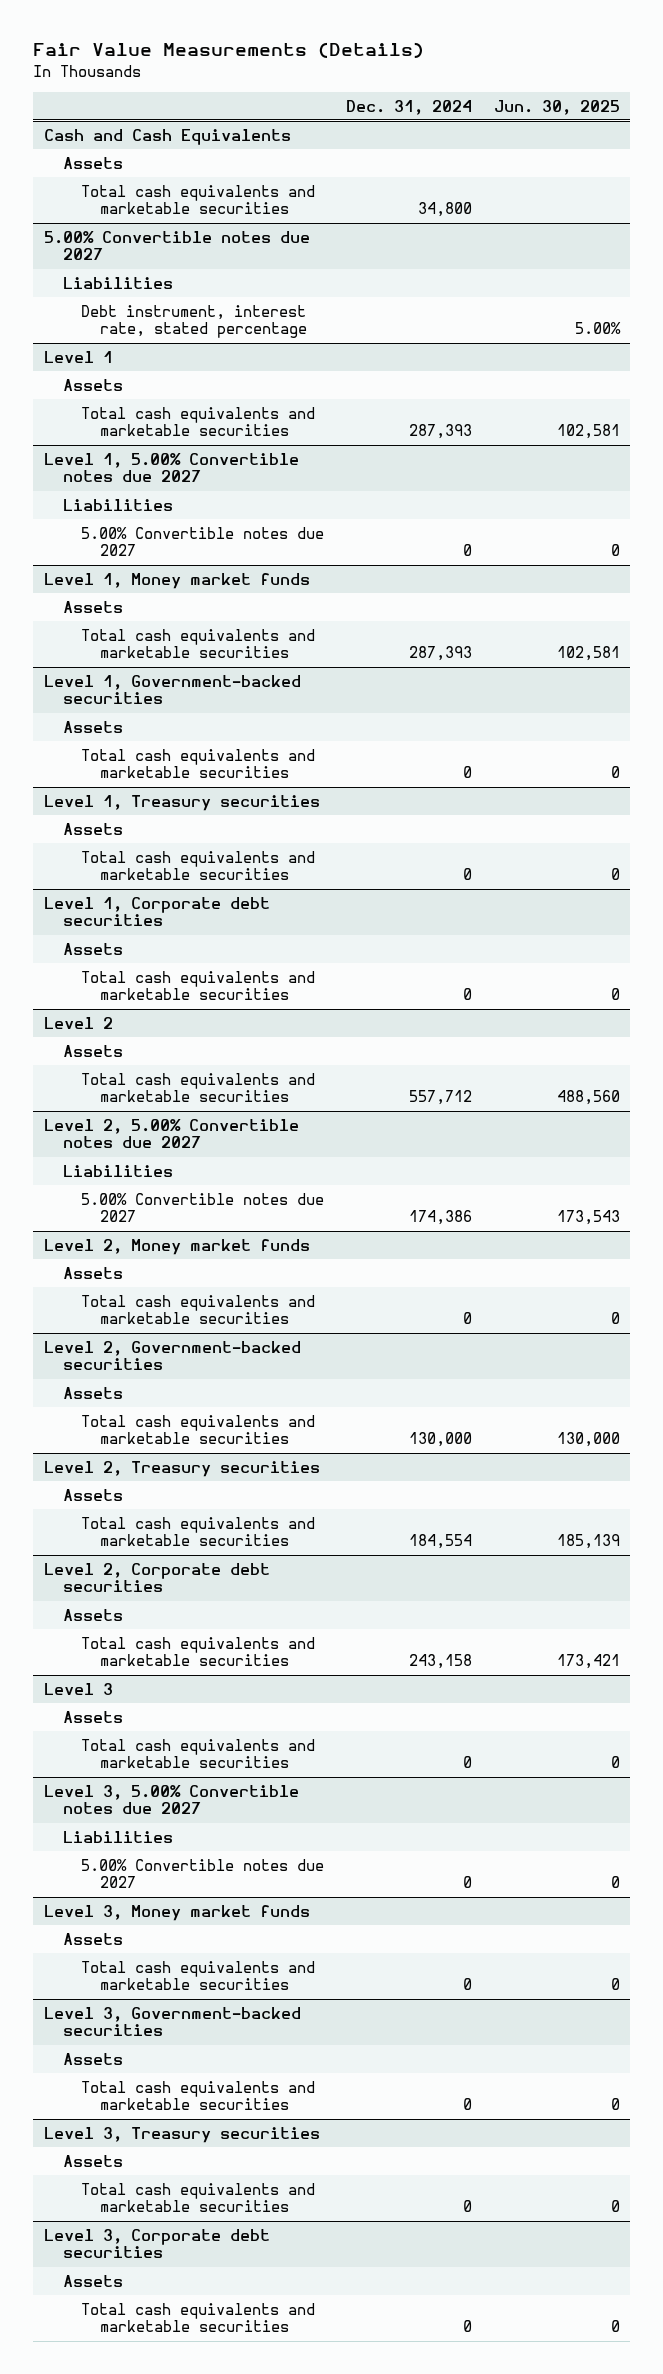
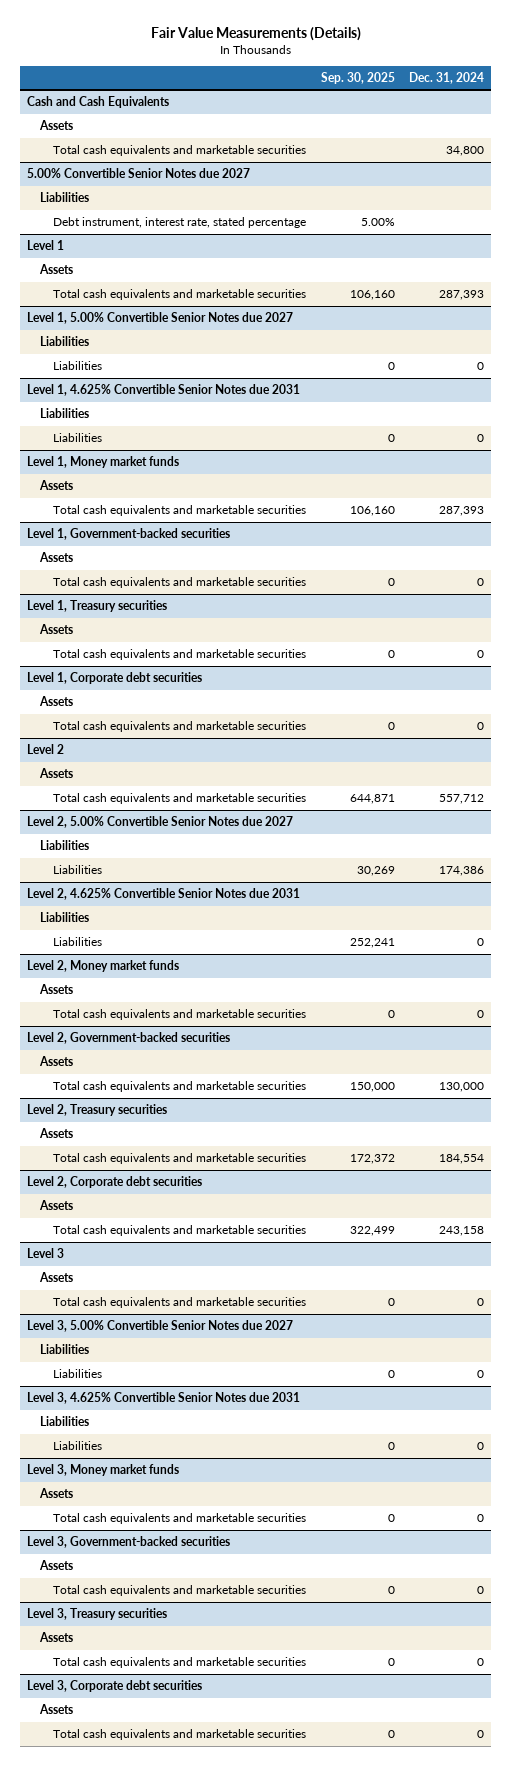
[493,99,620,115] Jun. 30, 2025 -> none
none -> [320,71,395,84] Sep. 30, 2025
[43,230,310,261] 5.00% Convertible notes due 2027 -> [26,168,250,179] 5.00% Convertible Senior Notes due 2027
[43,452,299,483] Level 1, 5.00% Convertible notes due 2027 -> [26,312,293,325] Level 1, 5.00% Convertible Senior Notes due 2027
[81,526,325,557] 5.00% Convertible notes due 2027 -> [53,361,103,371] Liabilities
none -> [26,384,300,397] Level 1, 4.625% Convertible Senior Notes due 2031
none -> [40,408,90,419] Liabilities
none -> [53,433,103,443] Liabilities
[43,1118,299,1149] Level 2, 5.00% Convertible notes due 2027 -> [26,816,293,829] Level 2, 5.00% Convertible Senior Notes due 2027
[81,1192,325,1223] 5.00% Convertible notes due 2027 -> [53,865,103,875] Liabilities
none -> [26,888,300,901] Level 2, 4.625% Convertible Senior Notes due 2031
none -> [40,912,90,923] Liabilities
none -> [53,937,103,947] Liabilities
[43,1784,299,1815] Level 3, 5.00% Convertible notes due 2027 -> [26,1320,293,1333] Level 3, 5.00% Convertible Senior Notes due 2027
[81,1858,325,1889] 5.00% Convertible notes due 2027 -> [53,1369,103,1379] Liabilities
none -> [26,1392,300,1405] Level 3, 4.625% Convertible Senior Notes due 2031
none -> [40,1416,90,1427] Liabilities
none -> [53,1441,103,1451] Liabilities

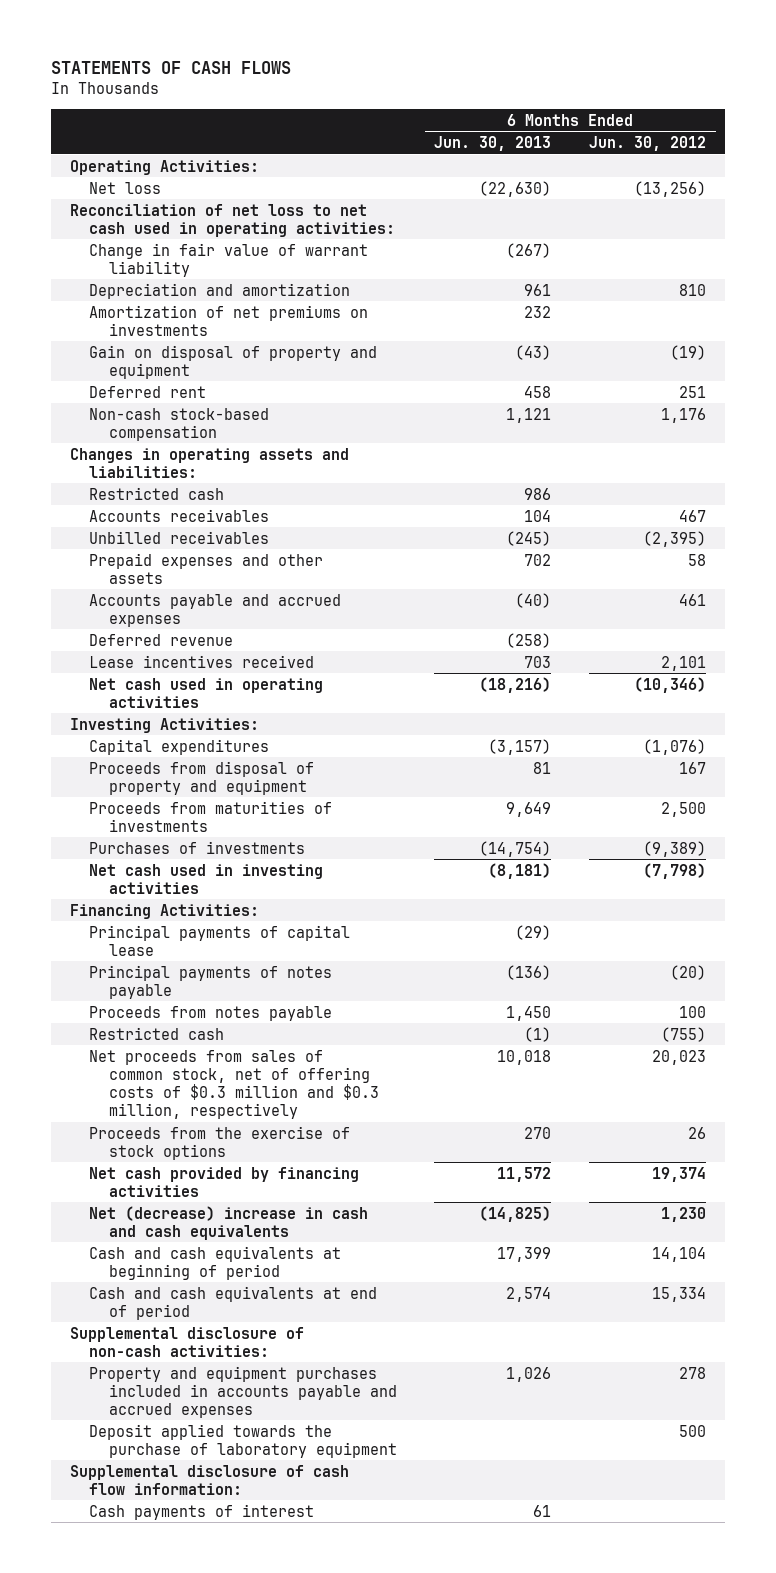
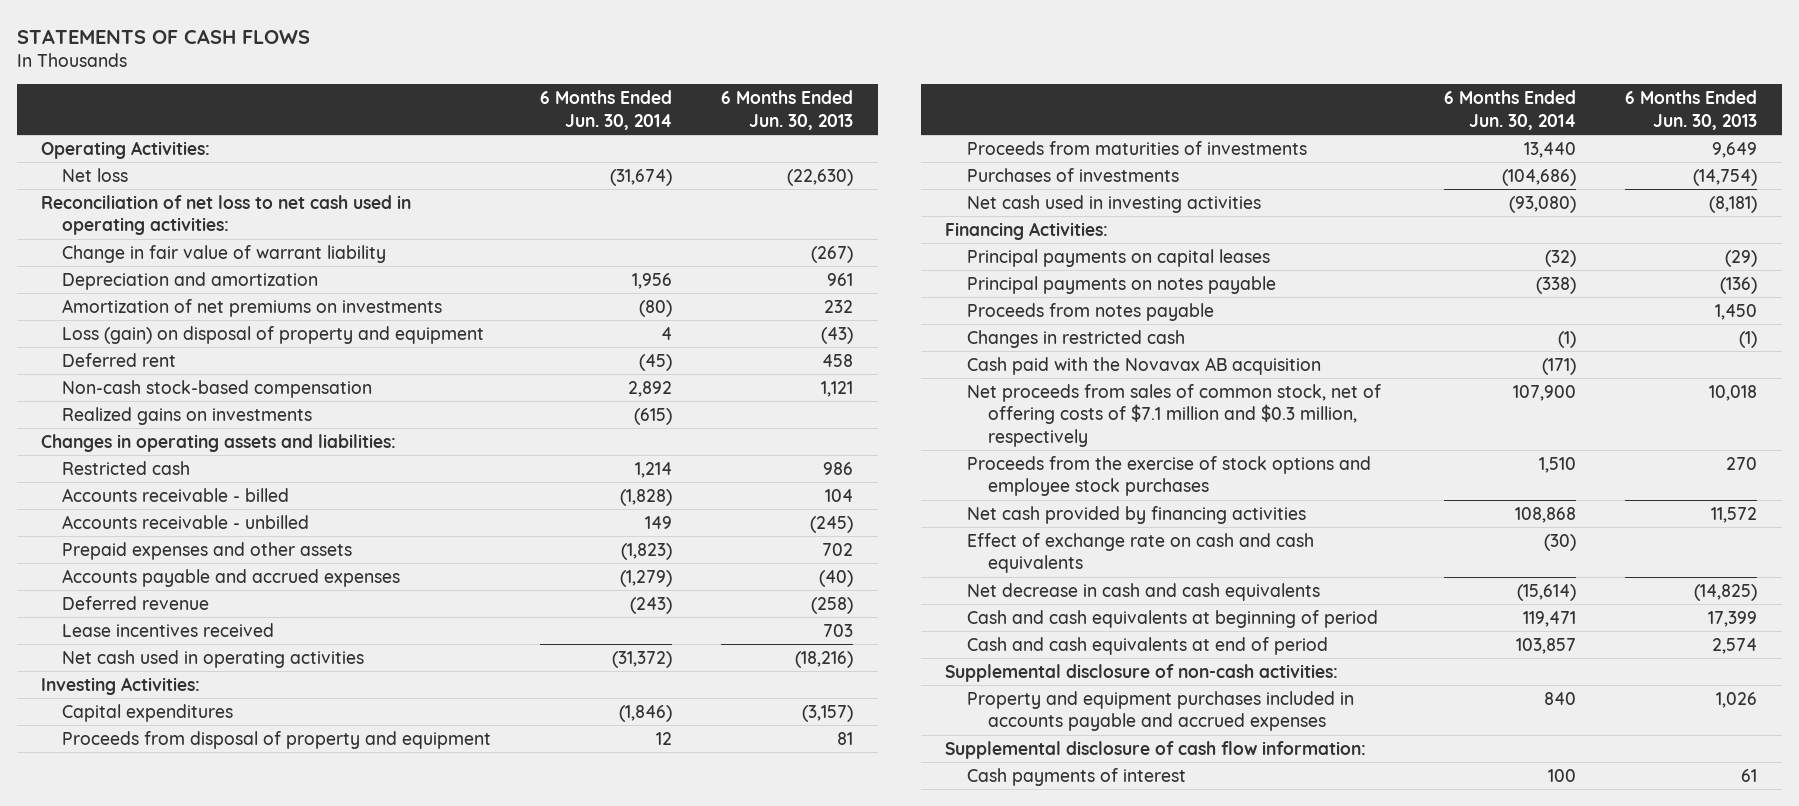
[589,136,707,152] Jun. 30, 2012 -> none
none -> [540,90,673,130] 6 Months Ended Jun. 30, 2014
[89,344,378,379] Gain on disposal of property and equipment -> [62,325,485,344] Loss (gain) on disposal of property and equipment
none -> [62,406,313,425] Realized gains on investments
[89,508,270,522] Accounts receivables -> [62,487,290,502] Accounts receivable - billed
[89,530,270,544] Unbilled receivables -> [62,514,310,529] Accounts receivable - unbilled
[89,924,351,956] Principal payments of capital lease -> [966,248,1270,267] Principal payments on capital leases
[89,964,333,999] Principal payments of notes payable -> [966,275,1276,294] Principal payments on notes payable
[89,1026,225,1040] Restricted cash -> [966,329,1185,348] Changes in restricted cash
none -> [966,356,1321,375] Cash paid with the Novavax AB acquisition
[89,1049,379,1119] Net proceeds from sales of common stock, net of offering costs of $0.3 million and $0.3 million, respectively -> [966,383,1381,447] Net proceeds from sales of common stock, net of offering costs of $7.1 million and $0.3 million, respectively
[89,1125,351,1160] Proceeds from the exercise of stock options -> [966,455,1371,497] Proceeds from the exercise of stock options and employee stock purchases
none -> [966,532,1314,574] Effect of exchange rate on cash and cash equivalents
[89,1205,369,1240] Net (decrease) increase in cash and cash equivalents -> [966,582,1320,601] Net decrease in cash and cash equivalents
[89,1423,397,1458] Deposit applied towards the purchase of laboratory equipment -> none

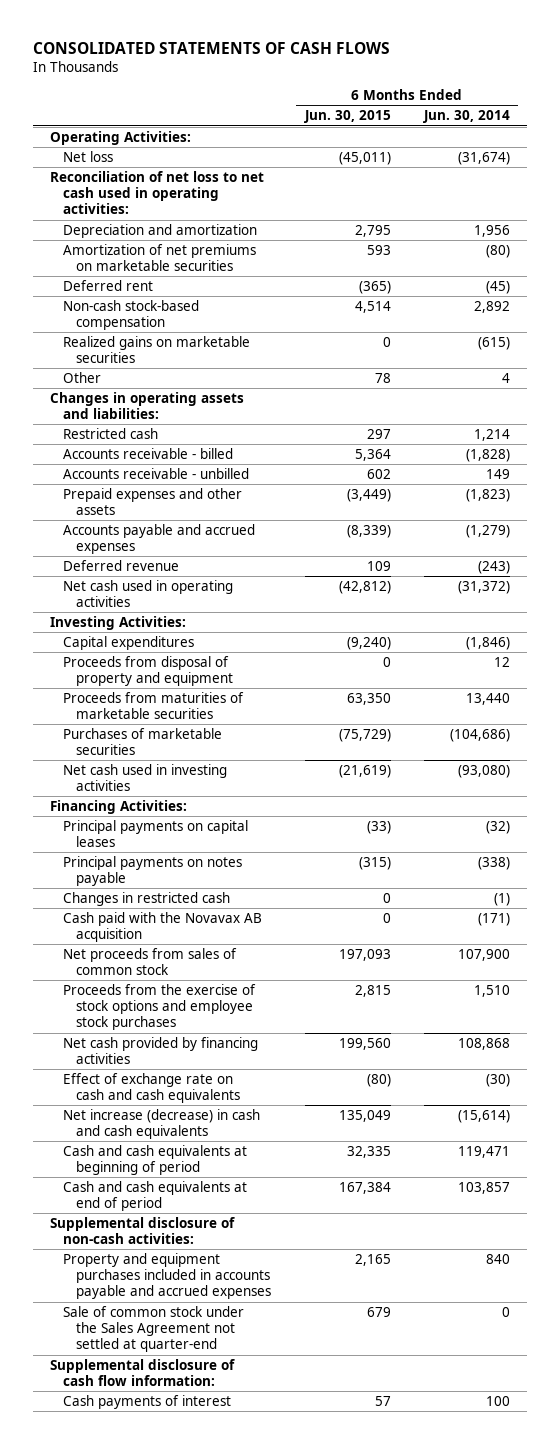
[16,28,310,44] STATEMENTS OF CASH FLOWS -> [33,41,391,54] CONSOLIDATED STATEMENTS OF CASH FLOWS
[721,90,854,130] 6 Months Ended Jun. 30, 2013 -> none
none -> [303,110,391,124] Jun. 30, 2015
[62,244,387,263] Change in fair value of warrant liability -> none
[62,325,485,344] Loss (gain) on disposal of property and equipment -> none
[62,298,443,317] Amortization of net premiums on investments -> [63,243,257,272] Amortization of net premiums on marketable securities
[62,406,313,425] Realized gains on investments -> [63,335,251,364] Realized gains on marketable securities
none -> [63,371,102,383] Other
[62,622,275,637] Lease incentives received -> none
[966,140,1307,155] Proceeds from maturities of investments -> [63,691,245,720] Proceeds from maturities of marketable securities
[966,167,1179,182] Purchases of investments -> [63,727,223,756] Purchases of marketable securities
[966,302,1214,321] Proceeds from notes payable -> none
[966,383,1381,447] Net proceeds from sales of common stock, net of offering costs of $7.1 million and $0.3 million, respectively -> [63,947,238,976] Net proceeds from sales of common stock
[966,582,1320,601] Net decrease in cash and cash equivalents -> [63,1108,261,1140] Net increase (decrease) in cash and cash equivalents
none -> [63,1305,245,1353] Sale of common stock under the Sales Agreement not settled at quarter-end

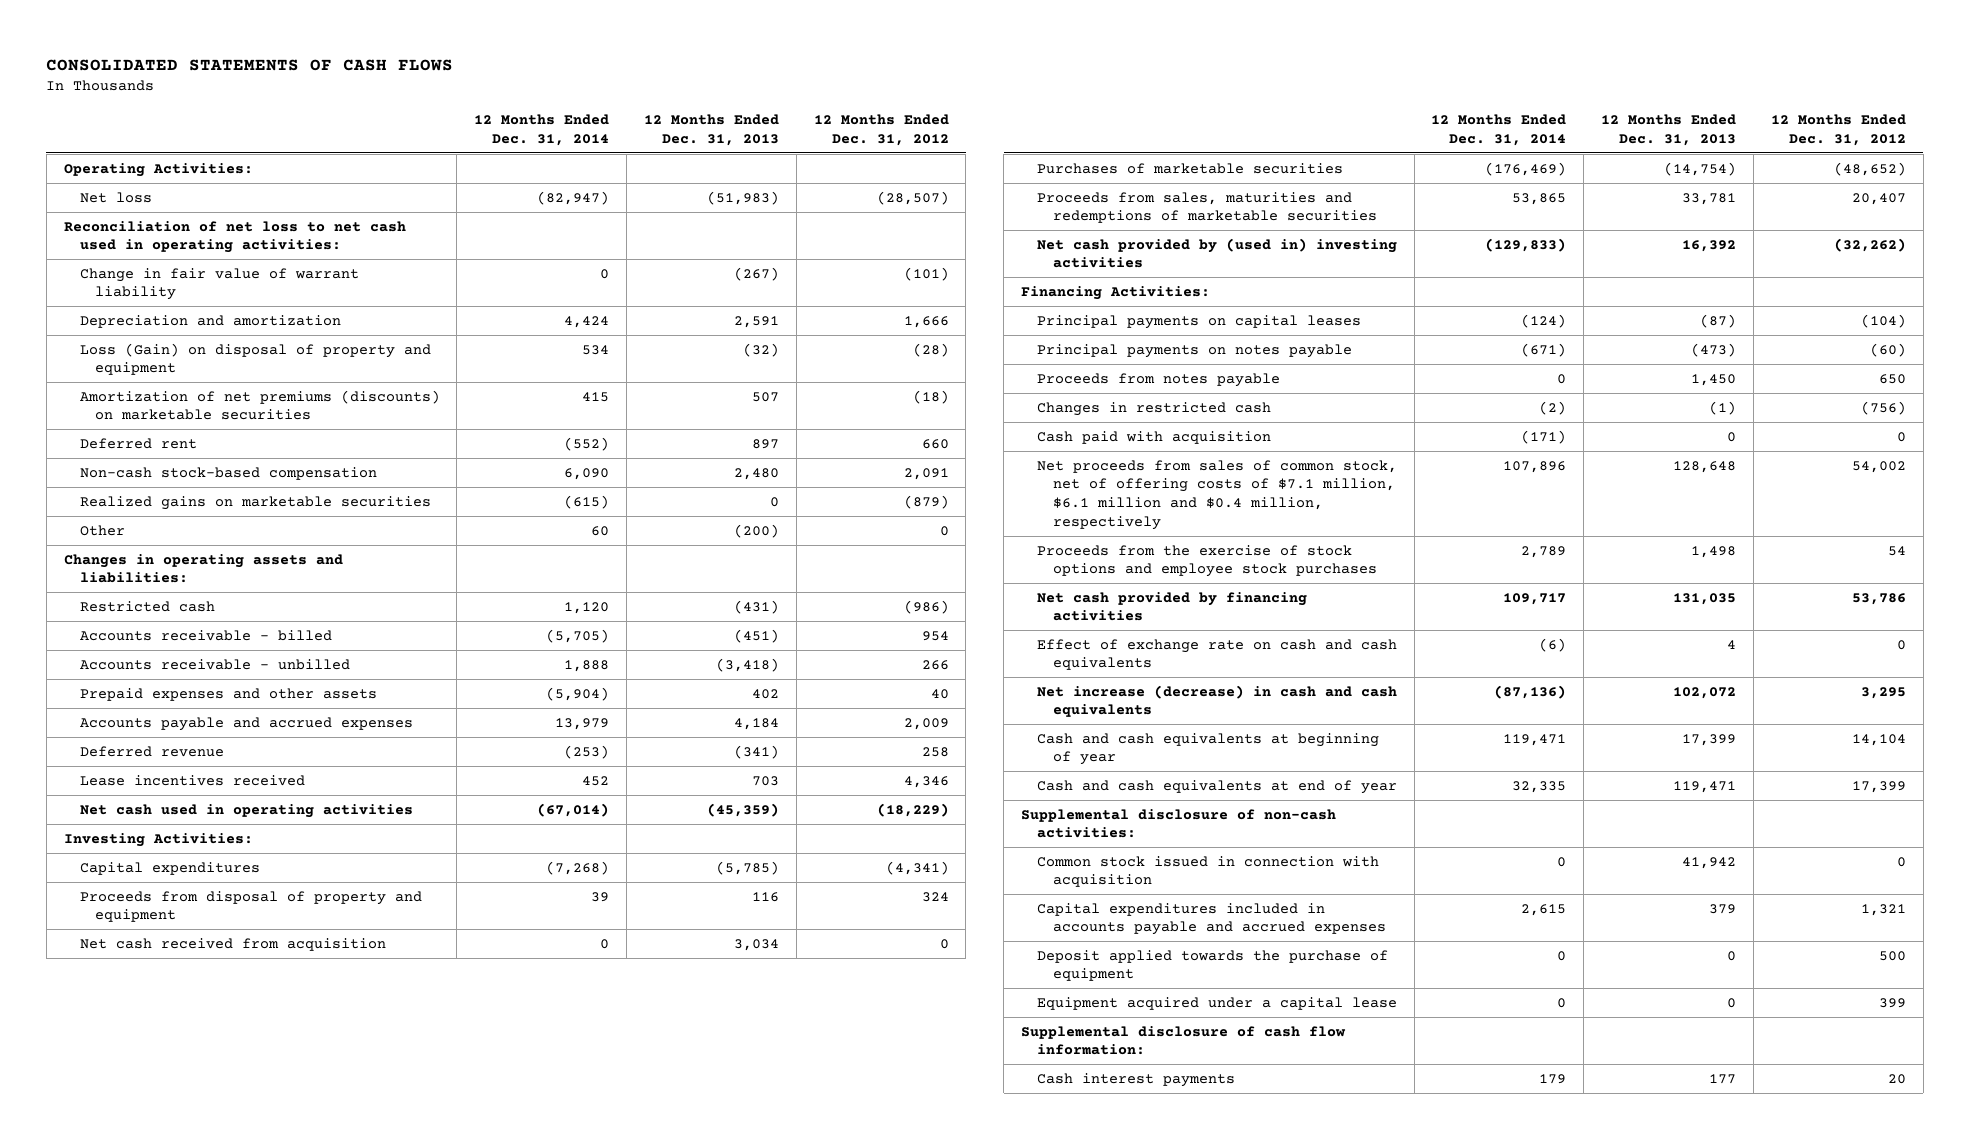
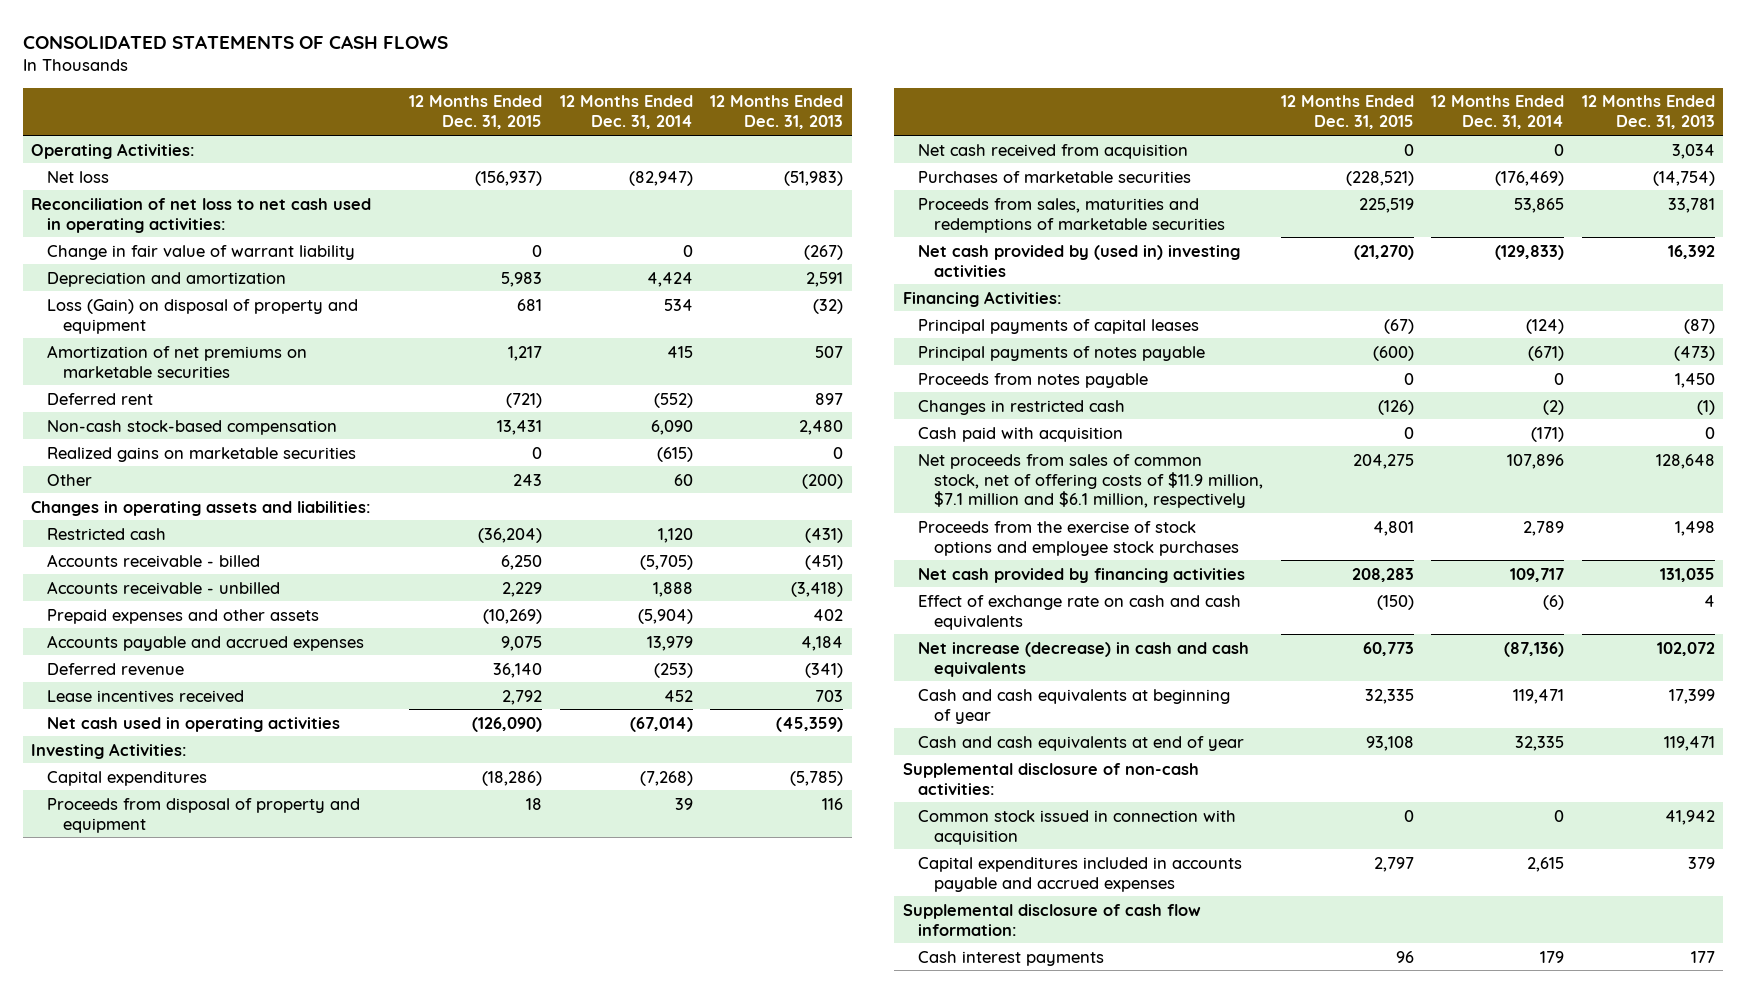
[813,114,949,146] 12 Months Ended Dec. 31, 2012 -> none
none -> [409,95,543,130] 12 Months Ended Dec. 31, 2015
[79,389,440,421] Amortization of net premiums (discounts) on marketable securities -> [47,344,308,378] Amortization of net premiums on marketable securities
[1036,314,1361,329] Principal payments on capital leases -> [918,318,1200,334] Principal payments of capital leases
[1036,343,1352,358] Principal payments on notes payable -> [918,345,1206,361] Principal payments of notes payable
[1036,459,1397,530] Net proceeds from sales of common stock, net of offering costs of $7.1 million, $6.1 million and $0.4 million, respectively -> [918,453,1264,509] Net proceeds from sales of common stock, net of offering costs of $11.9 million, $7.1 million and $6.1 million, respectively
[1036,949,1388,982] Deposit applied towards the purchase of equipment -> none
[1036,996,1397,1010] Equipment acquired under a capital lease -> none

